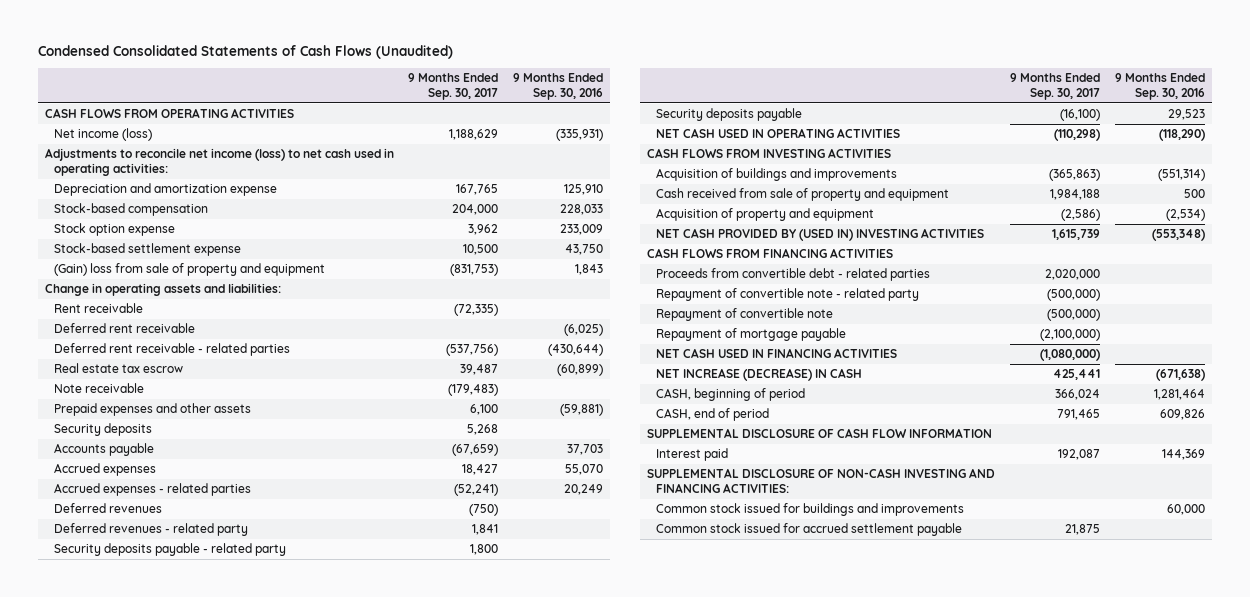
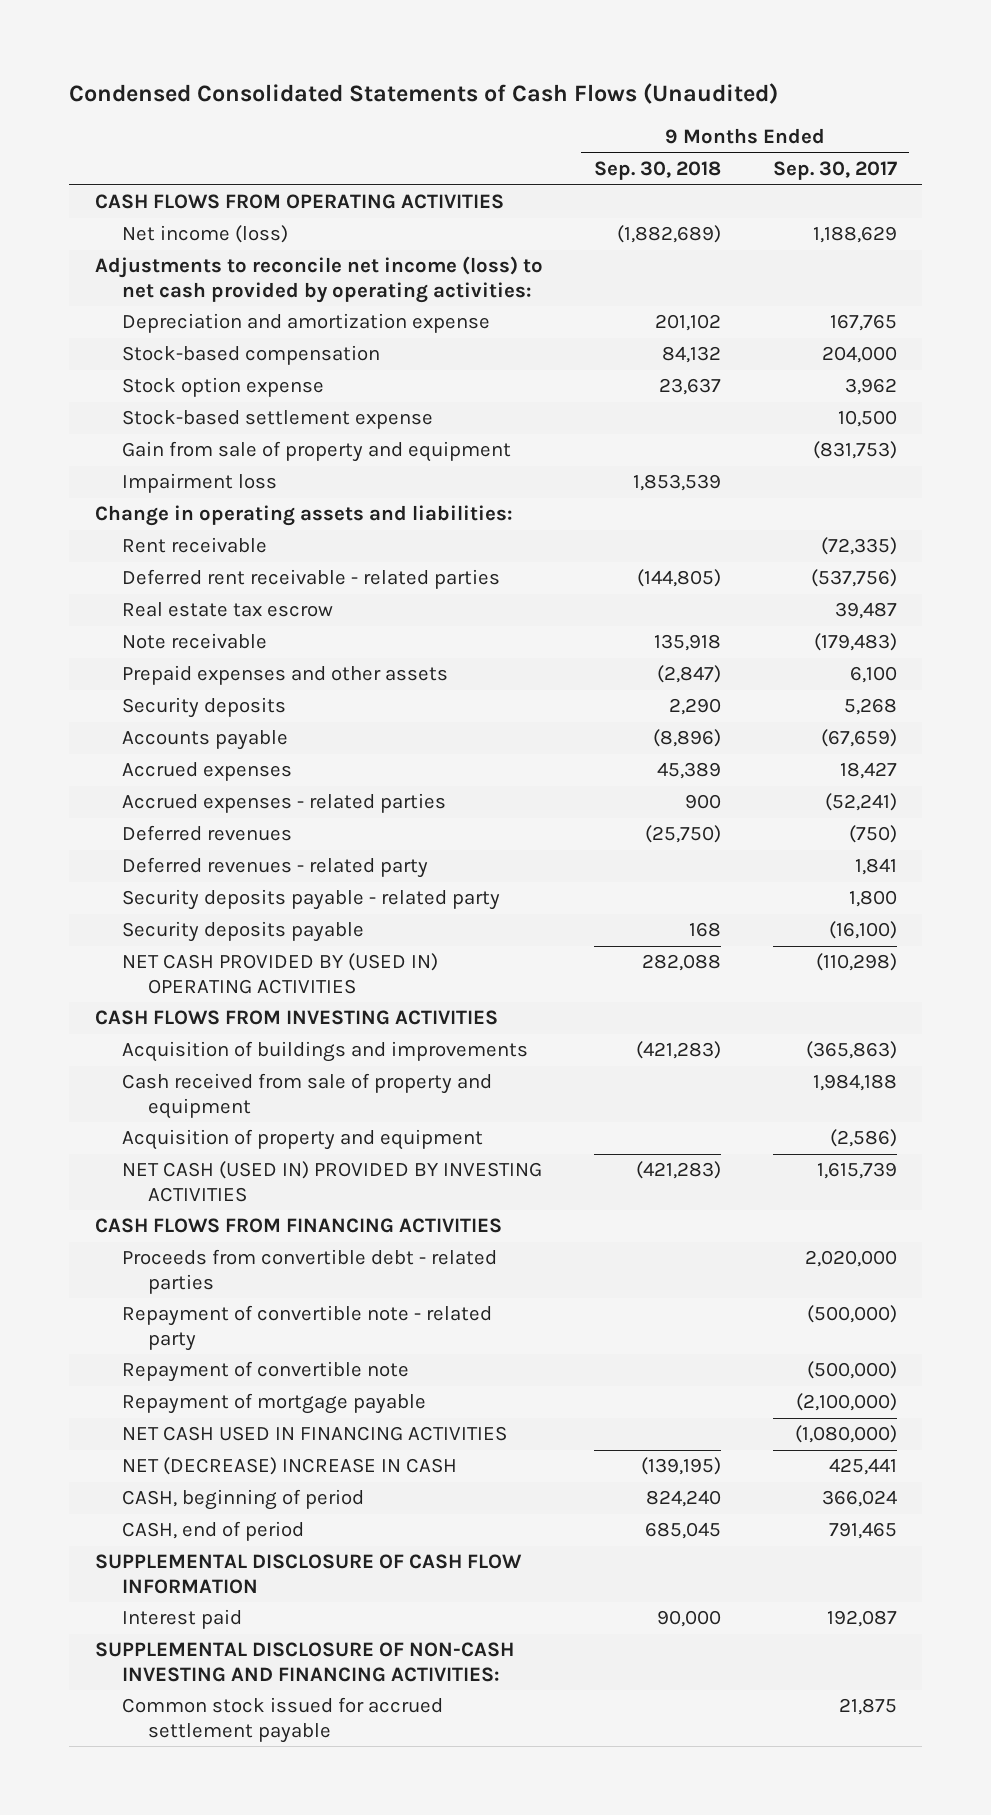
[512,73,603,100] 9 Months Ended Sep. 30, 2016 -> none
none -> [594,161,722,181] Sep. 30, 2018
[45,148,395,176] Adjustments to reconcile net income (loss) to net cash used in operating activities: -> [94,256,543,303] Adjustments to reconcile net income (loss) to net cash provided by operating activities:
[54,263,326,277] (Gain) loss from sale of property and equipment -> [121,441,511,463] Gain from sale of property and equipment
none -> [121,473,277,494] Impairment loss
[54,323,196,334] Deferred rent receivable -> none
[655,128,900,139] NET CASH USED IN OPERATING ACTIVITIES -> [121,953,438,994] NET CASH PROVIDED BY (USED IN) OPERATING ACTIVITIES
[655,228,984,242] NET CASH PROVIDED BY (USED IN) INVESTING ACTIVITIES -> [121,1161,542,1202] NET CASH (USED IN) PROVIDED BY INVESTING ACTIVITIES
[655,368,862,382] NET INCREASE (DECREASE) IN CASH -> [121,1457,457,1476] NET (DECREASE) INCREASE IN CASH
[655,503,964,517] Common stock issued for buildings and improvements -> none

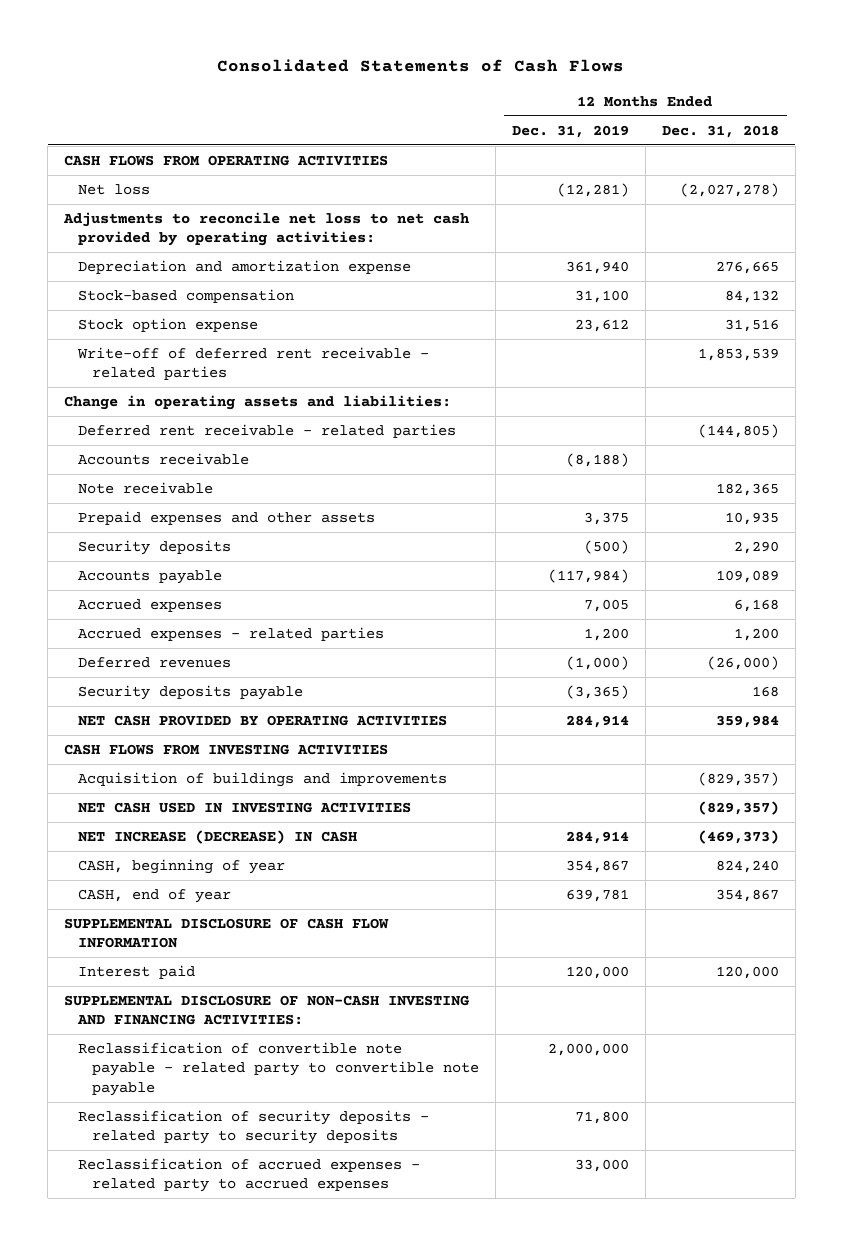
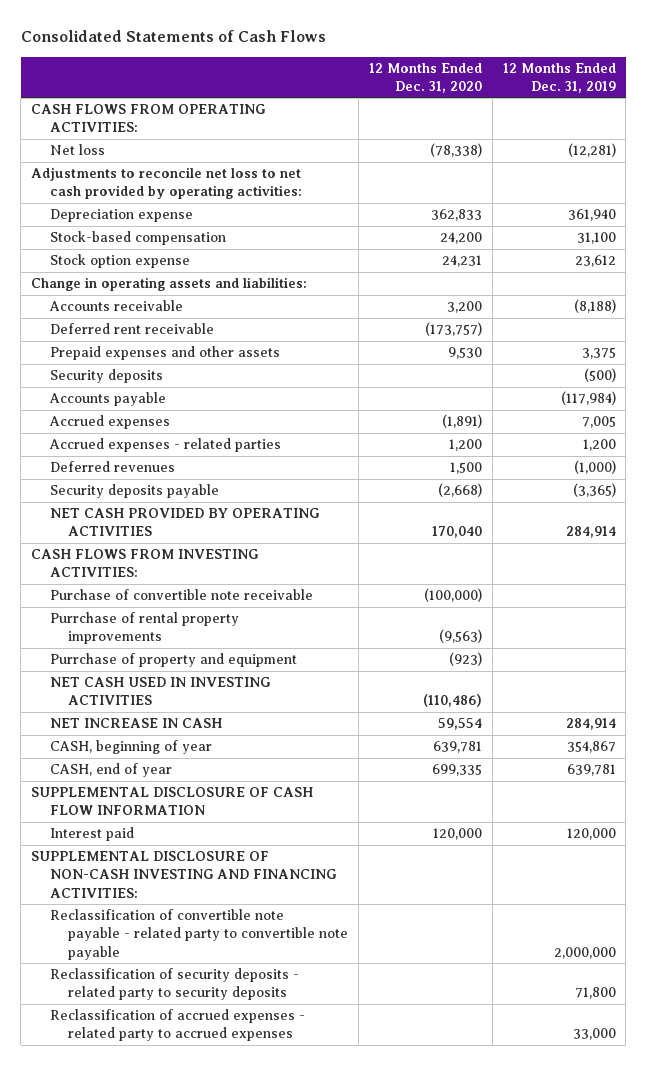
[661,124,779,138] Dec. 31, 2018 -> none
none -> [368,62,482,93] 12 Months Ended Dec. 31, 2020
[64,154,389,166] CASH FLOWS FROM OPERATING ACTIVITIES -> [30,104,266,133] CASH FLOWS FROM OPERATING ACTIVITIES:
[77,259,411,274] Depreciation and amortization expense -> [49,209,193,223] Depreciation expense
[76,346,429,381] Write-off of deferred rent receivable - related parties -> none
[77,423,456,438] Deferred rent receivable - related parties -> none
[77,481,213,494] Note receivable -> none
none -> [49,323,214,335] Deferred rent receivable
[77,771,447,787] Acquisition of buildings and improvements -> none
[64,743,389,755] CASH FLOWS FROM INVESTING ACTIVITIES -> [30,549,259,578] CASH FLOWS FROM INVESTING ACTIVITIES:
none -> [49,589,313,601] Purchase of convertible note receivable
none -> [49,612,239,645] Purrchase of rental property improvements
none -> [49,653,297,668] Purrchase of property and equipment
[77,829,357,844] NET INCREASE (DECREASE) IN CASH -> [49,718,222,729] NET INCREASE IN CASH

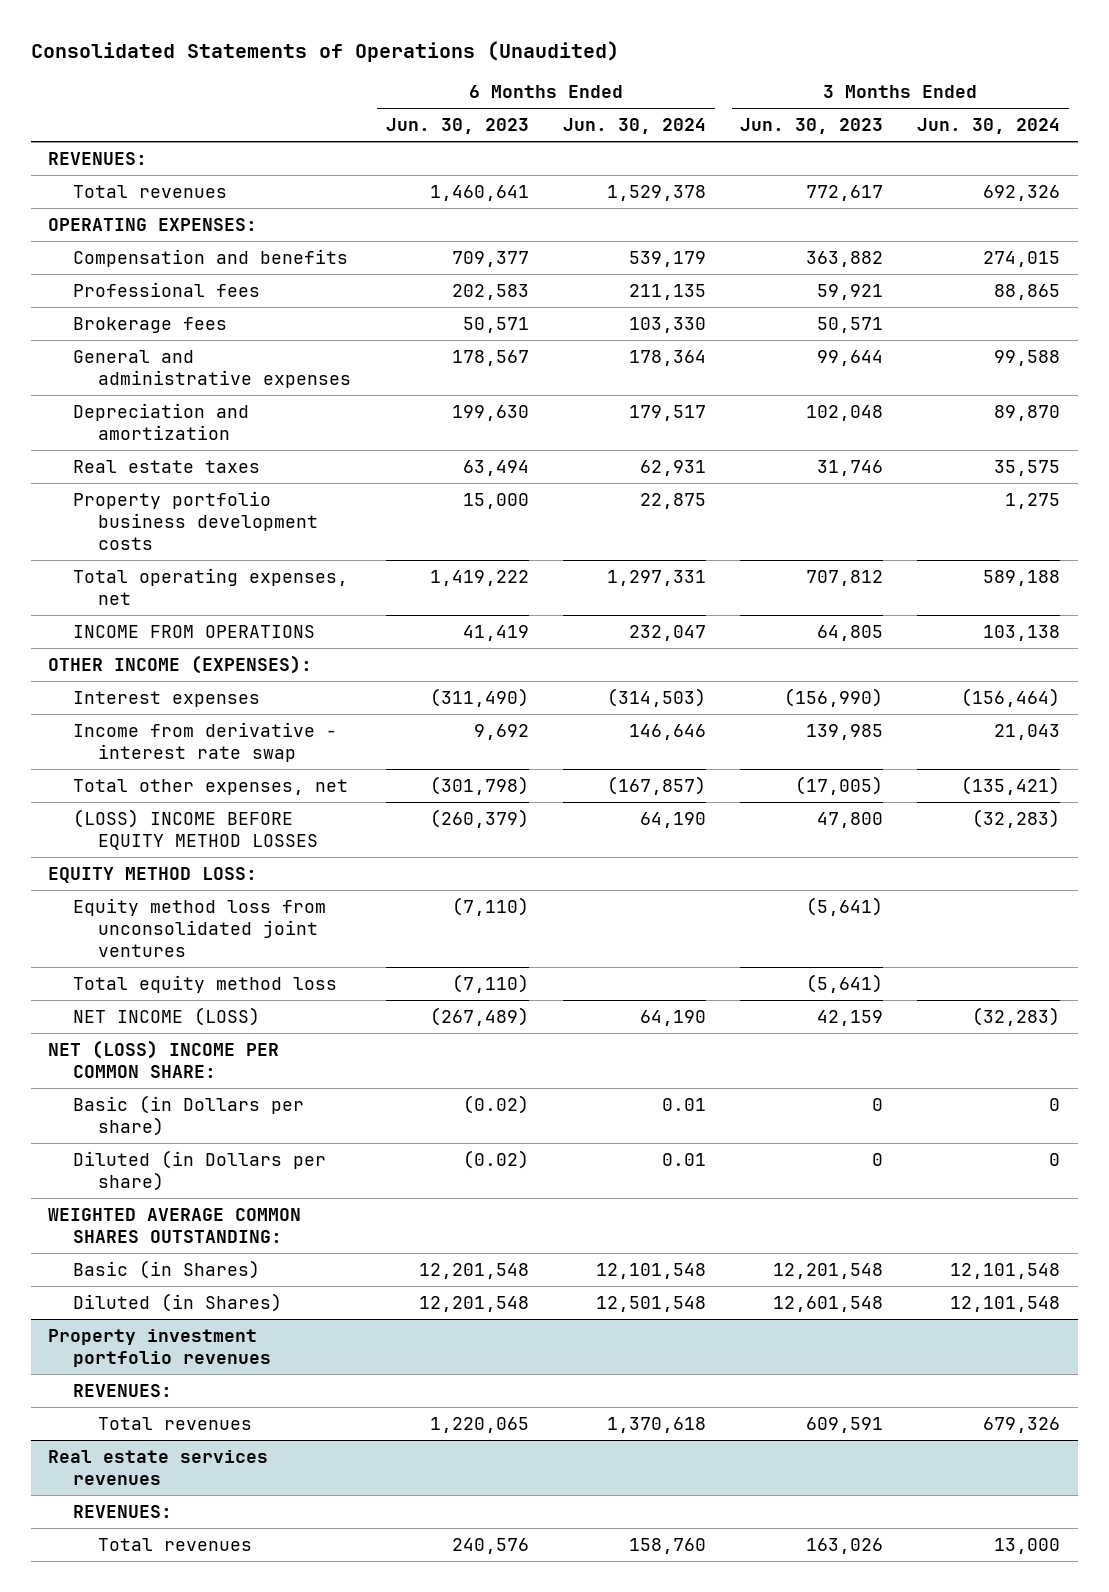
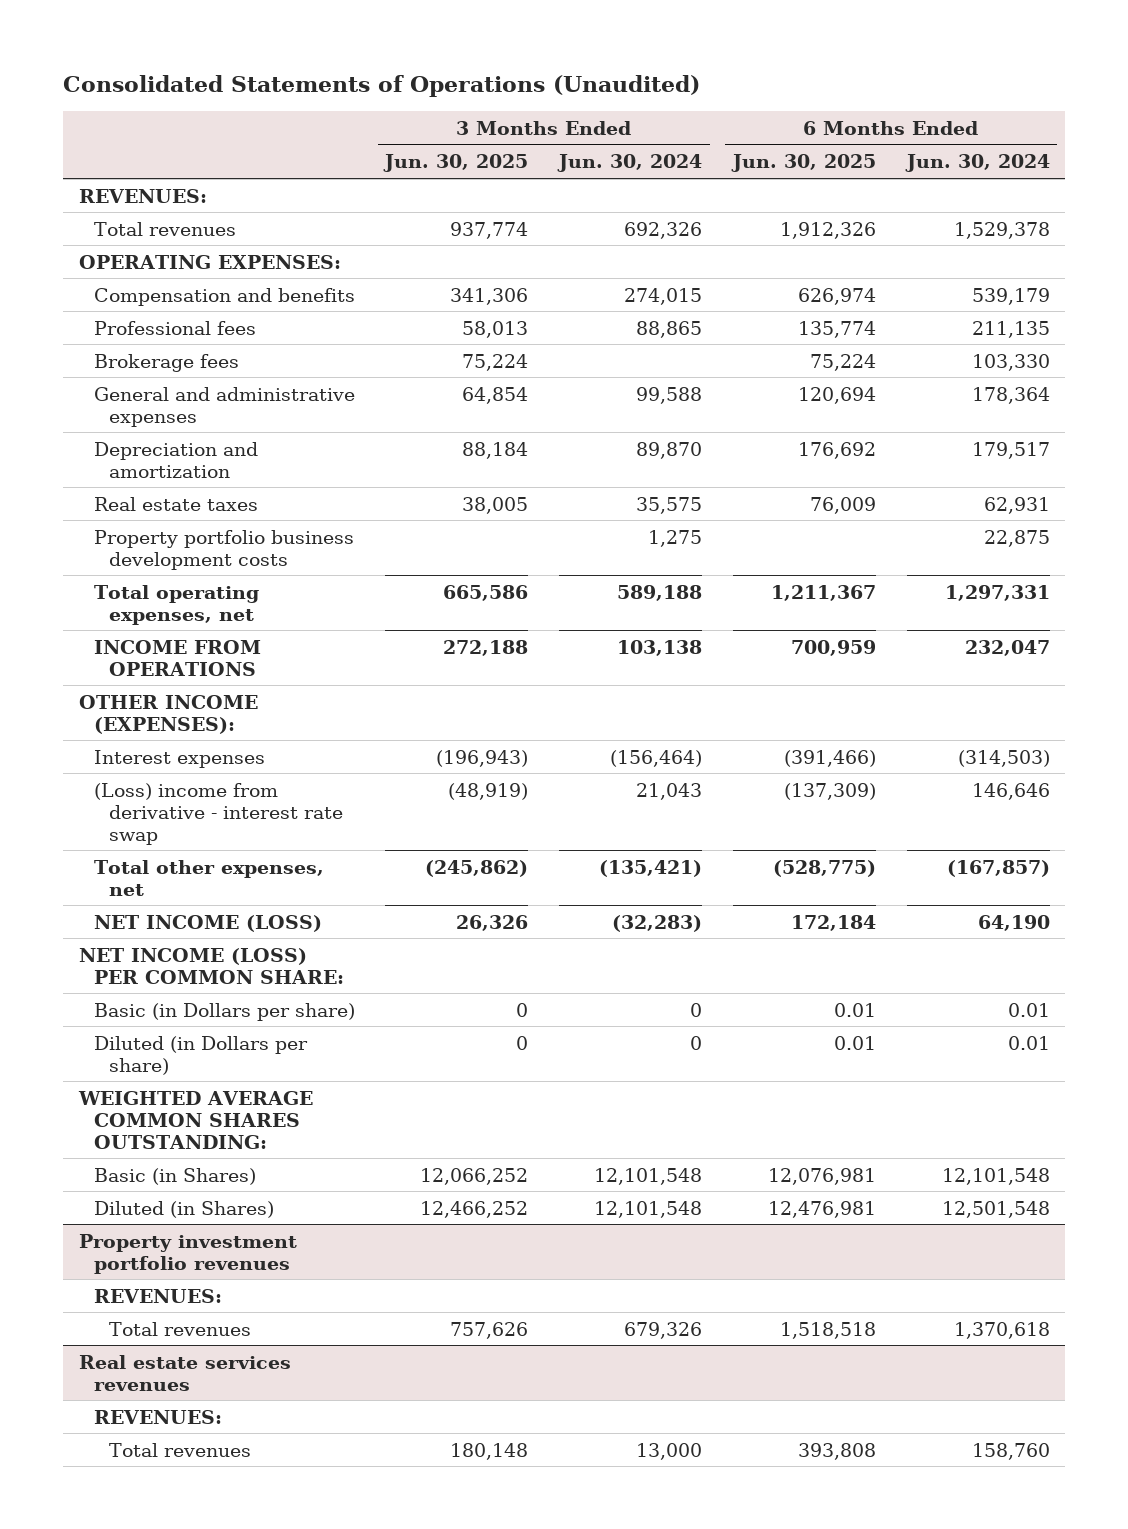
[385,118,529,135] Jun. 30, 2023 -> none
[740,118,884,135] Jun. 30, 2023 -> none
none -> [383,154,529,173] Jun. 30, 2025
none -> [730,154,876,173] Jun. 30, 2025
[73,721,338,762] Income from derivative - interest rate swap -> [93,782,343,845] (Loss) income from derivative - interest rate swap
[73,808,319,850] (LOSS) INCOME BEFORE EQUITY METHOD LOSSES -> none
[48,866,258,883] EQUITY METHOD LOSS: -> none
[73,897,327,957] Equity method loss from unconsolidated joint ventures -> none
[73,974,338,993] Total equity method loss -> none
[48,1039,280,1078] NET (LOSS) INCOME PER COMMON SHARE: -> [78,947,344,984] NET INCOME (LOSS) PER COMMON SHARE:

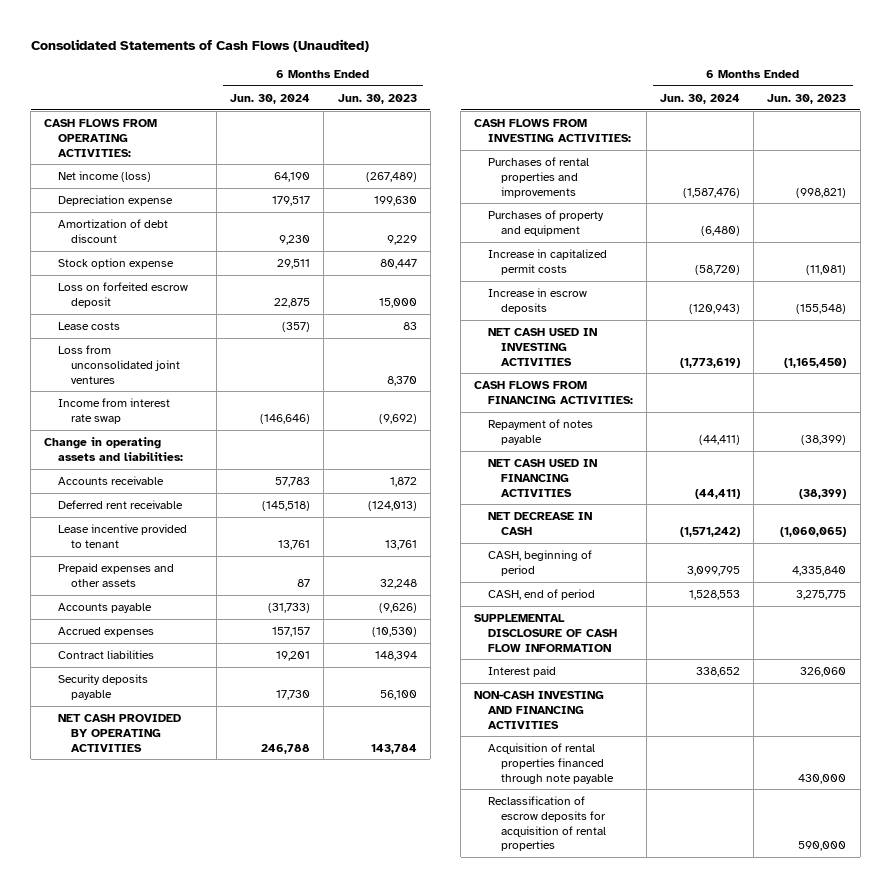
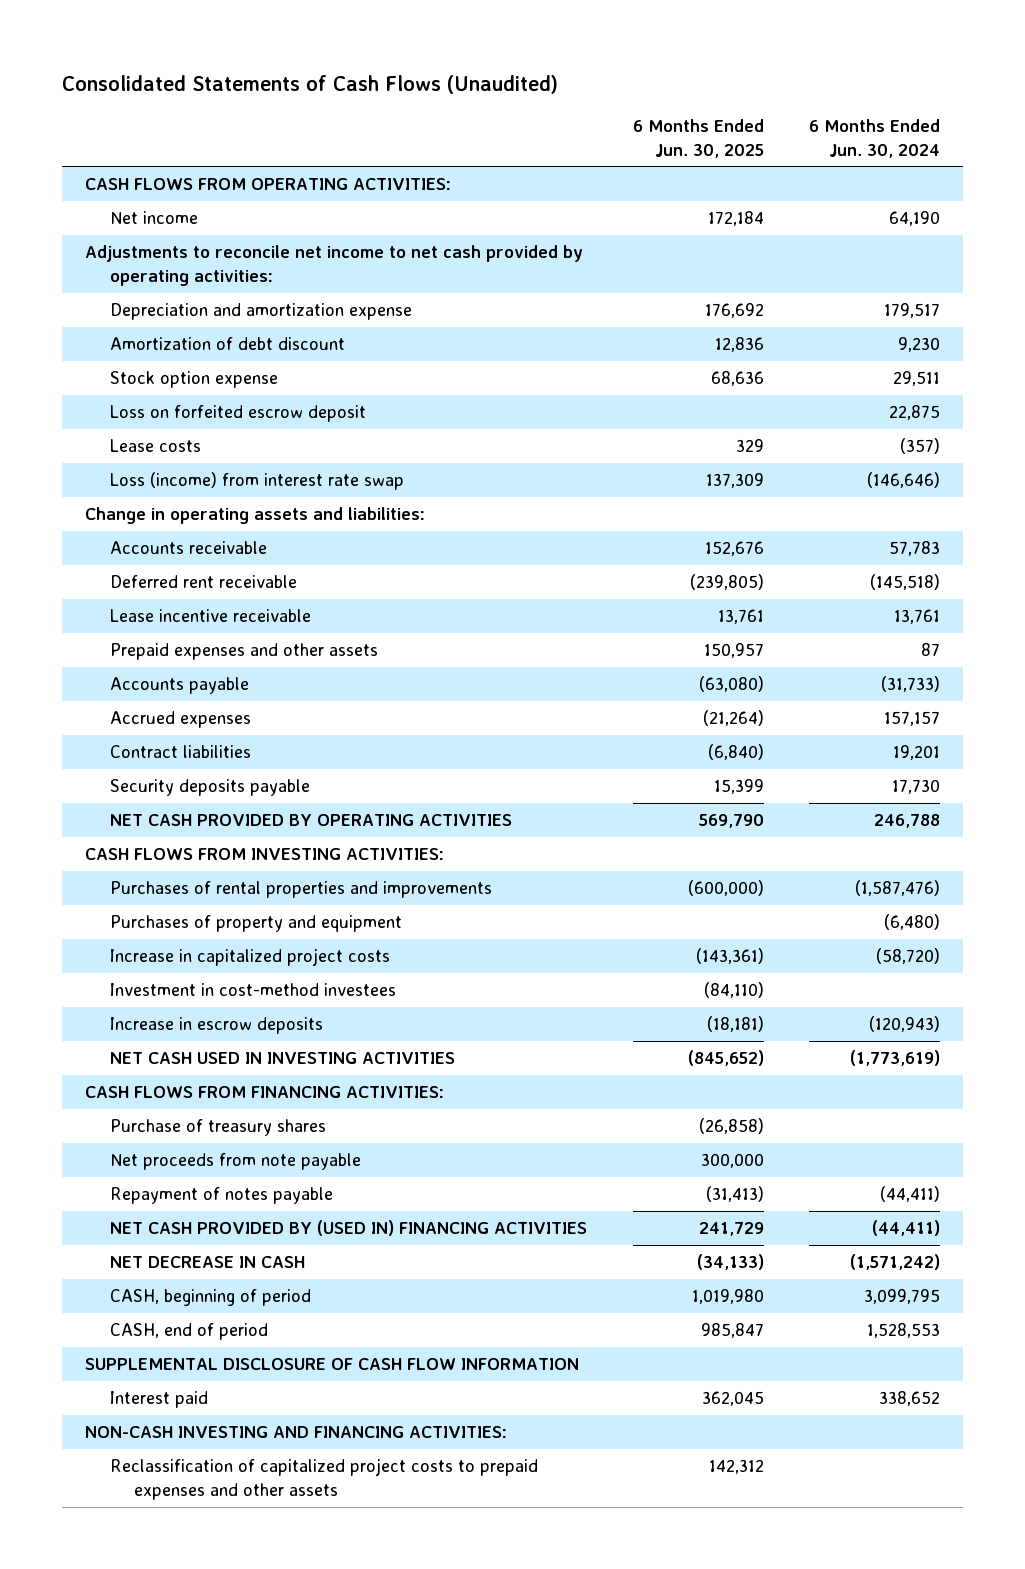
[337,93,417,104] Jun. 30, 2023 -> none
none -> [632,119,764,158] 6 Months Ended Jun. 30, 2025
[57,171,151,183] Net income (loss) -> [109,211,198,225] Net income
none -> [85,245,584,286] Adjustments to reconcile net income to net cash provided by operating activities:
[57,195,173,207] Depreciation expense -> [109,303,412,321] Depreciation and amortization expense
[57,345,181,384] Loss from unconsolidated joint ventures -> none
[57,398,170,424] Income from interest rate swap -> [109,472,404,491] Loss (income) from interest rate swap
[57,524,187,548] Lease incentive provided to tenant -> [109,609,311,623] Lease incentive receivable
[487,249,607,275] Increase in capitalized permit costs -> [109,948,390,967] Increase in capitalized project costs
none -> [109,983,396,997] Investment in cost-method investees
none -> [109,1119,326,1137] Purchase of treasury shares
none -> [109,1153,361,1171] Net proceeds from note payable
[487,459,597,497] NET CASH USED IN FINANCING ACTIVITIES -> [109,1220,587,1237] NET CASH PROVIDED BY (USED IN) FINANCING ACTIVITIES
[487,743,615,784] Acquisition of rental properties financed through note payable -> none
[487,796,607,852] Reclassification of escrow deposits for acquisition of rental properties -> none
[474,691,605,729] NON-CASH INVESTING AND FINANCING ACTIVITIES -> [85,1426,508,1439] NON-CASH INVESTING AND FINANCING ACTIVITIES:
none -> [109,1458,538,1500] Reclassification of capitalized project costs to prepaid expenses and other assets

